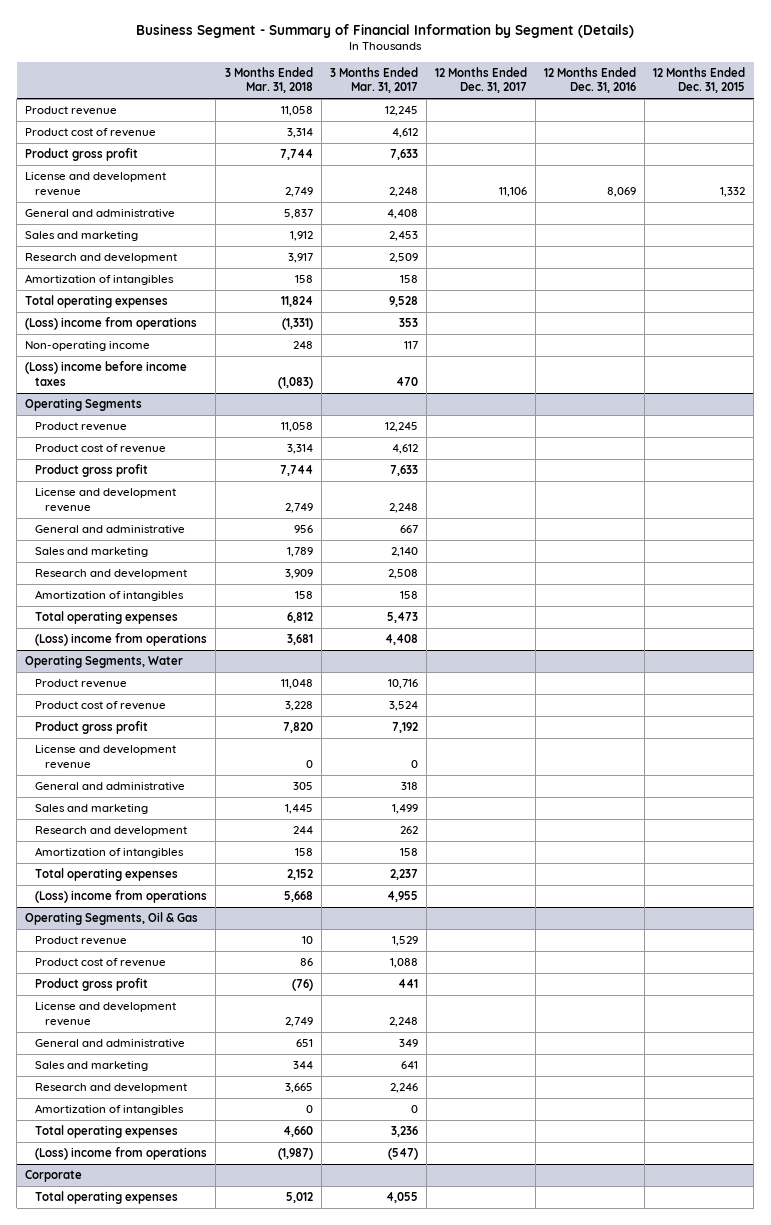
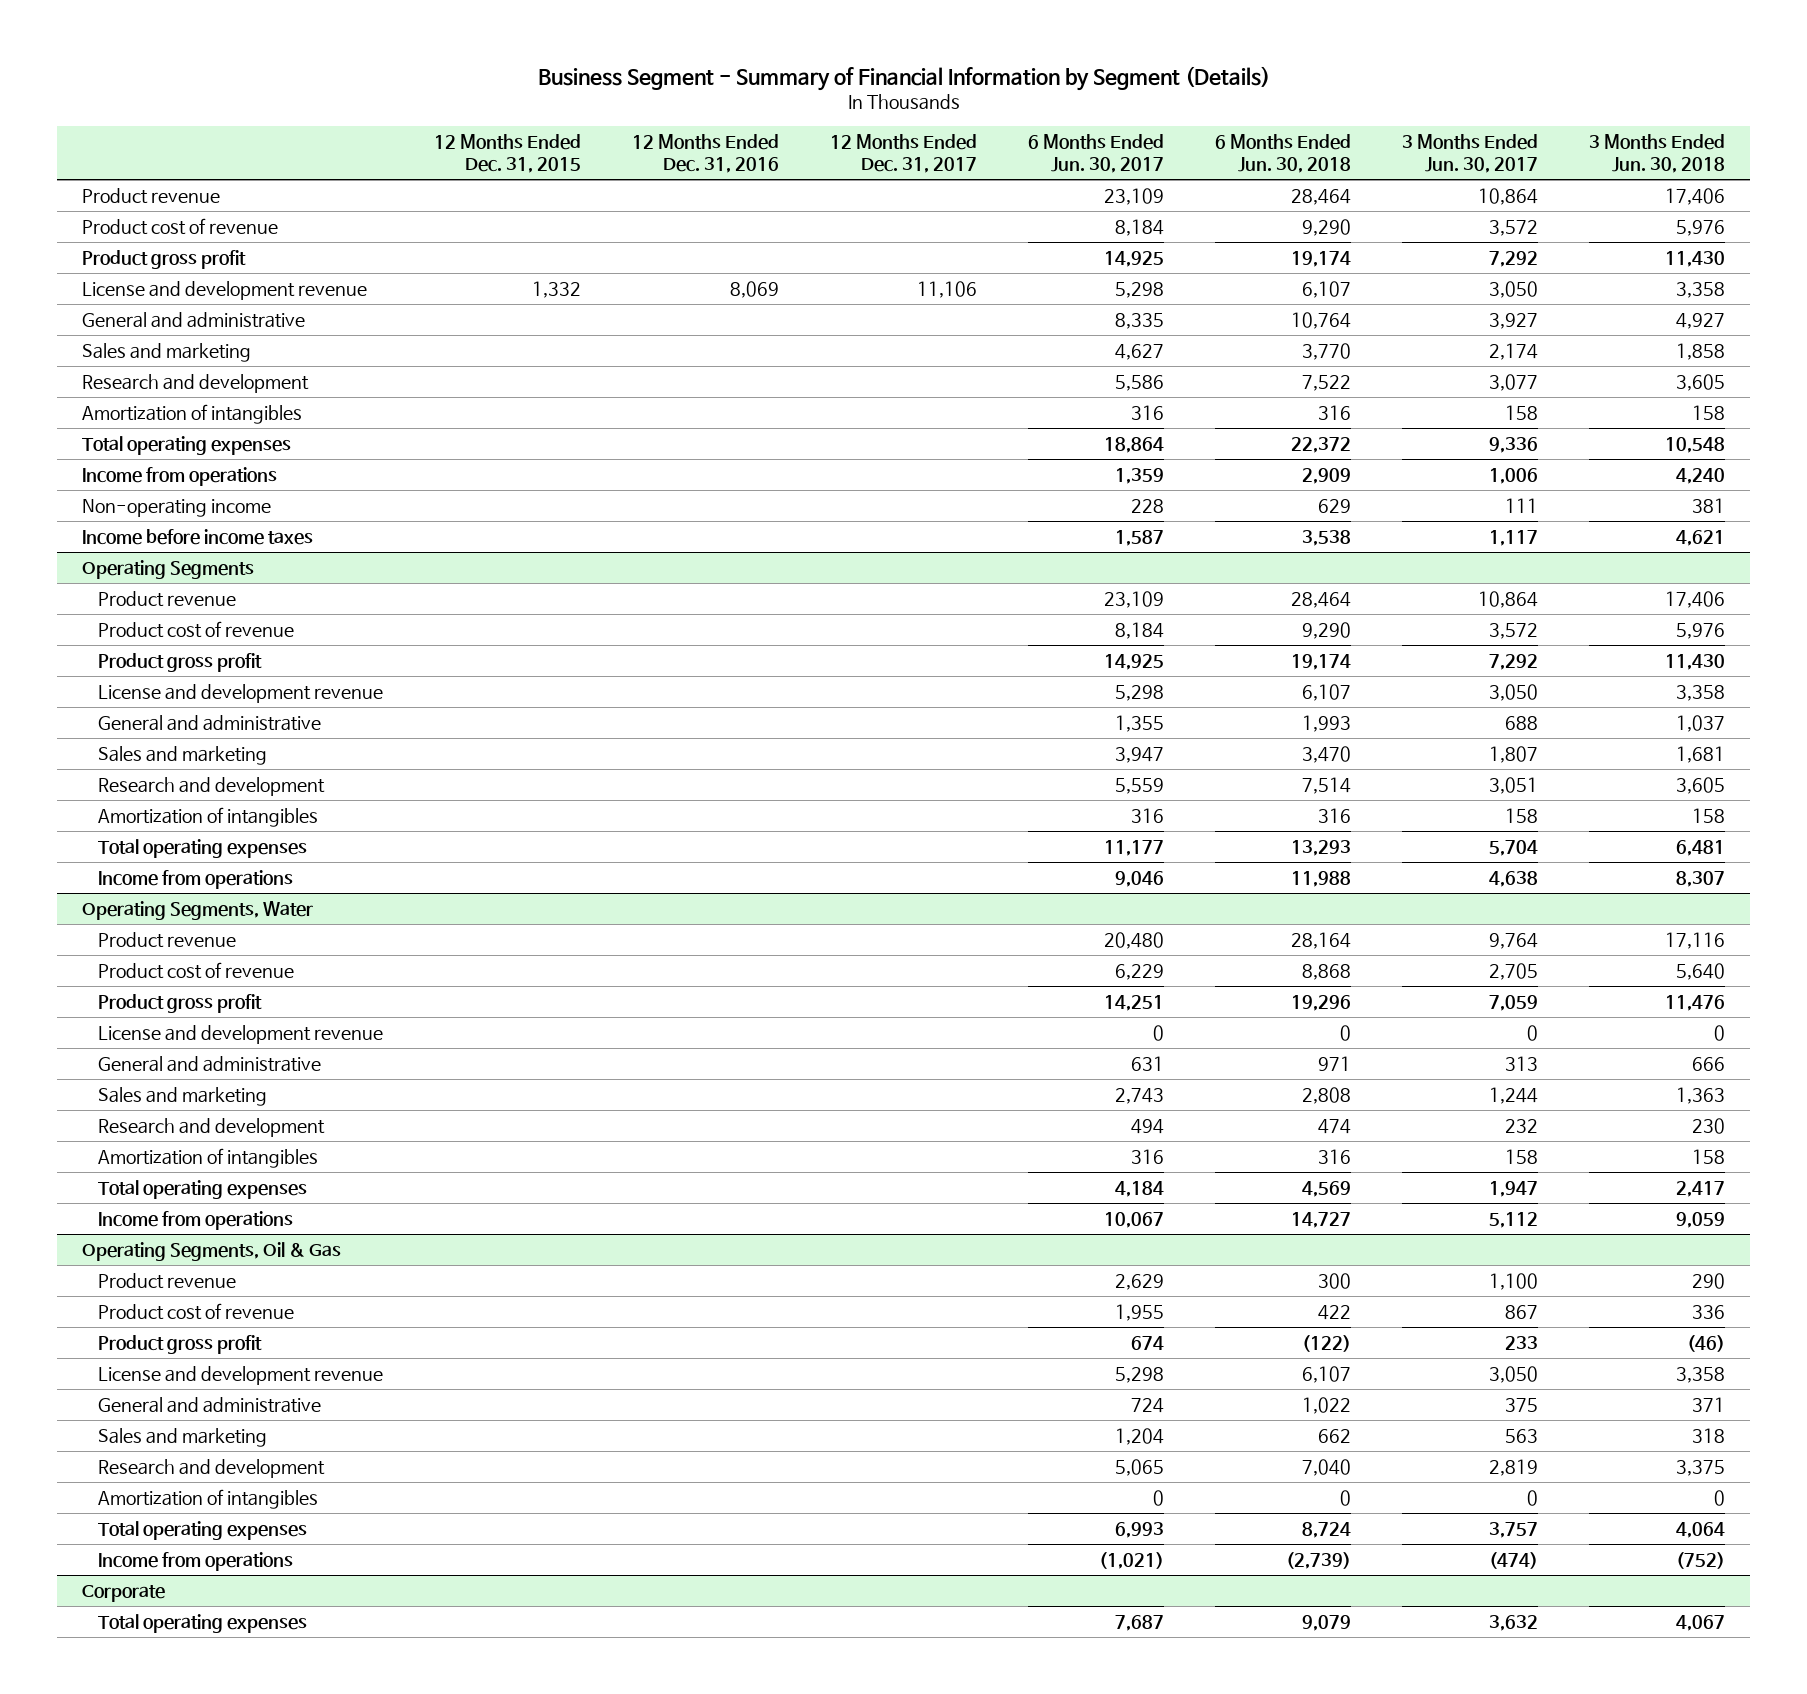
[224,67,313,94] 3 Months Ended Mar. 31, 2018 -> none
[329,67,418,94] 3 Months Ended Mar. 31, 2017 -> none
none -> [1028,133,1165,173] 6 Months Ended Jun. 30, 2017
none -> [1215,133,1352,173] 6 Months Ended Jun. 30, 2018
none -> [1401,133,1538,173] 3 Months Ended Jun. 30, 2017
none -> [1588,133,1725,173] 3 Months Ended Jun. 30, 2018
[25,317,198,331] (Loss) income from operations -> [82,466,278,486] Income from operations
[25,361,188,386] (Loss) income before income taxes -> [82,528,314,545] Income before income taxes
[35,633,208,647] (Loss) income from operations -> [98,869,294,889] Income from operations
[35,890,208,904] (Loss) income from operations -> [98,1210,294,1230] Income from operations
[35,1147,208,1161] (Loss) income from operations -> [98,1551,294,1571] Income from operations

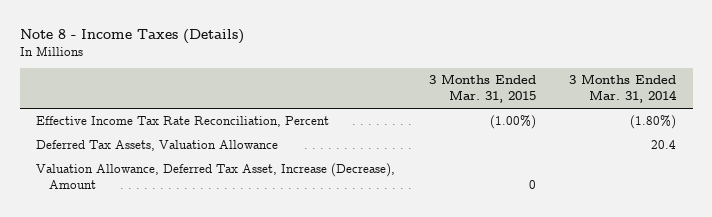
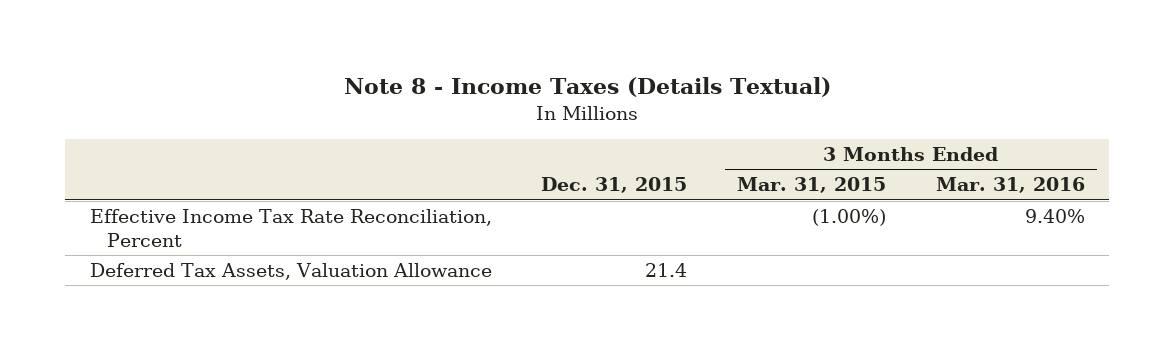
[19,28,244,44] Note 8 - Income Taxes (Details) -> [344,77,832,98] Note 8 - Income Taxes (Details Textual)
[569,74,678,104] 3 Months Ended Mar. 31, 2014 -> none
none -> [541,177,688,194] Dec. 31, 2015
none -> [935,177,1085,194] Mar. 31, 2016
[36,163,396,190] Valuation Allowance, Deferred Tax Asset, Increase (Decrease), Amount -> none

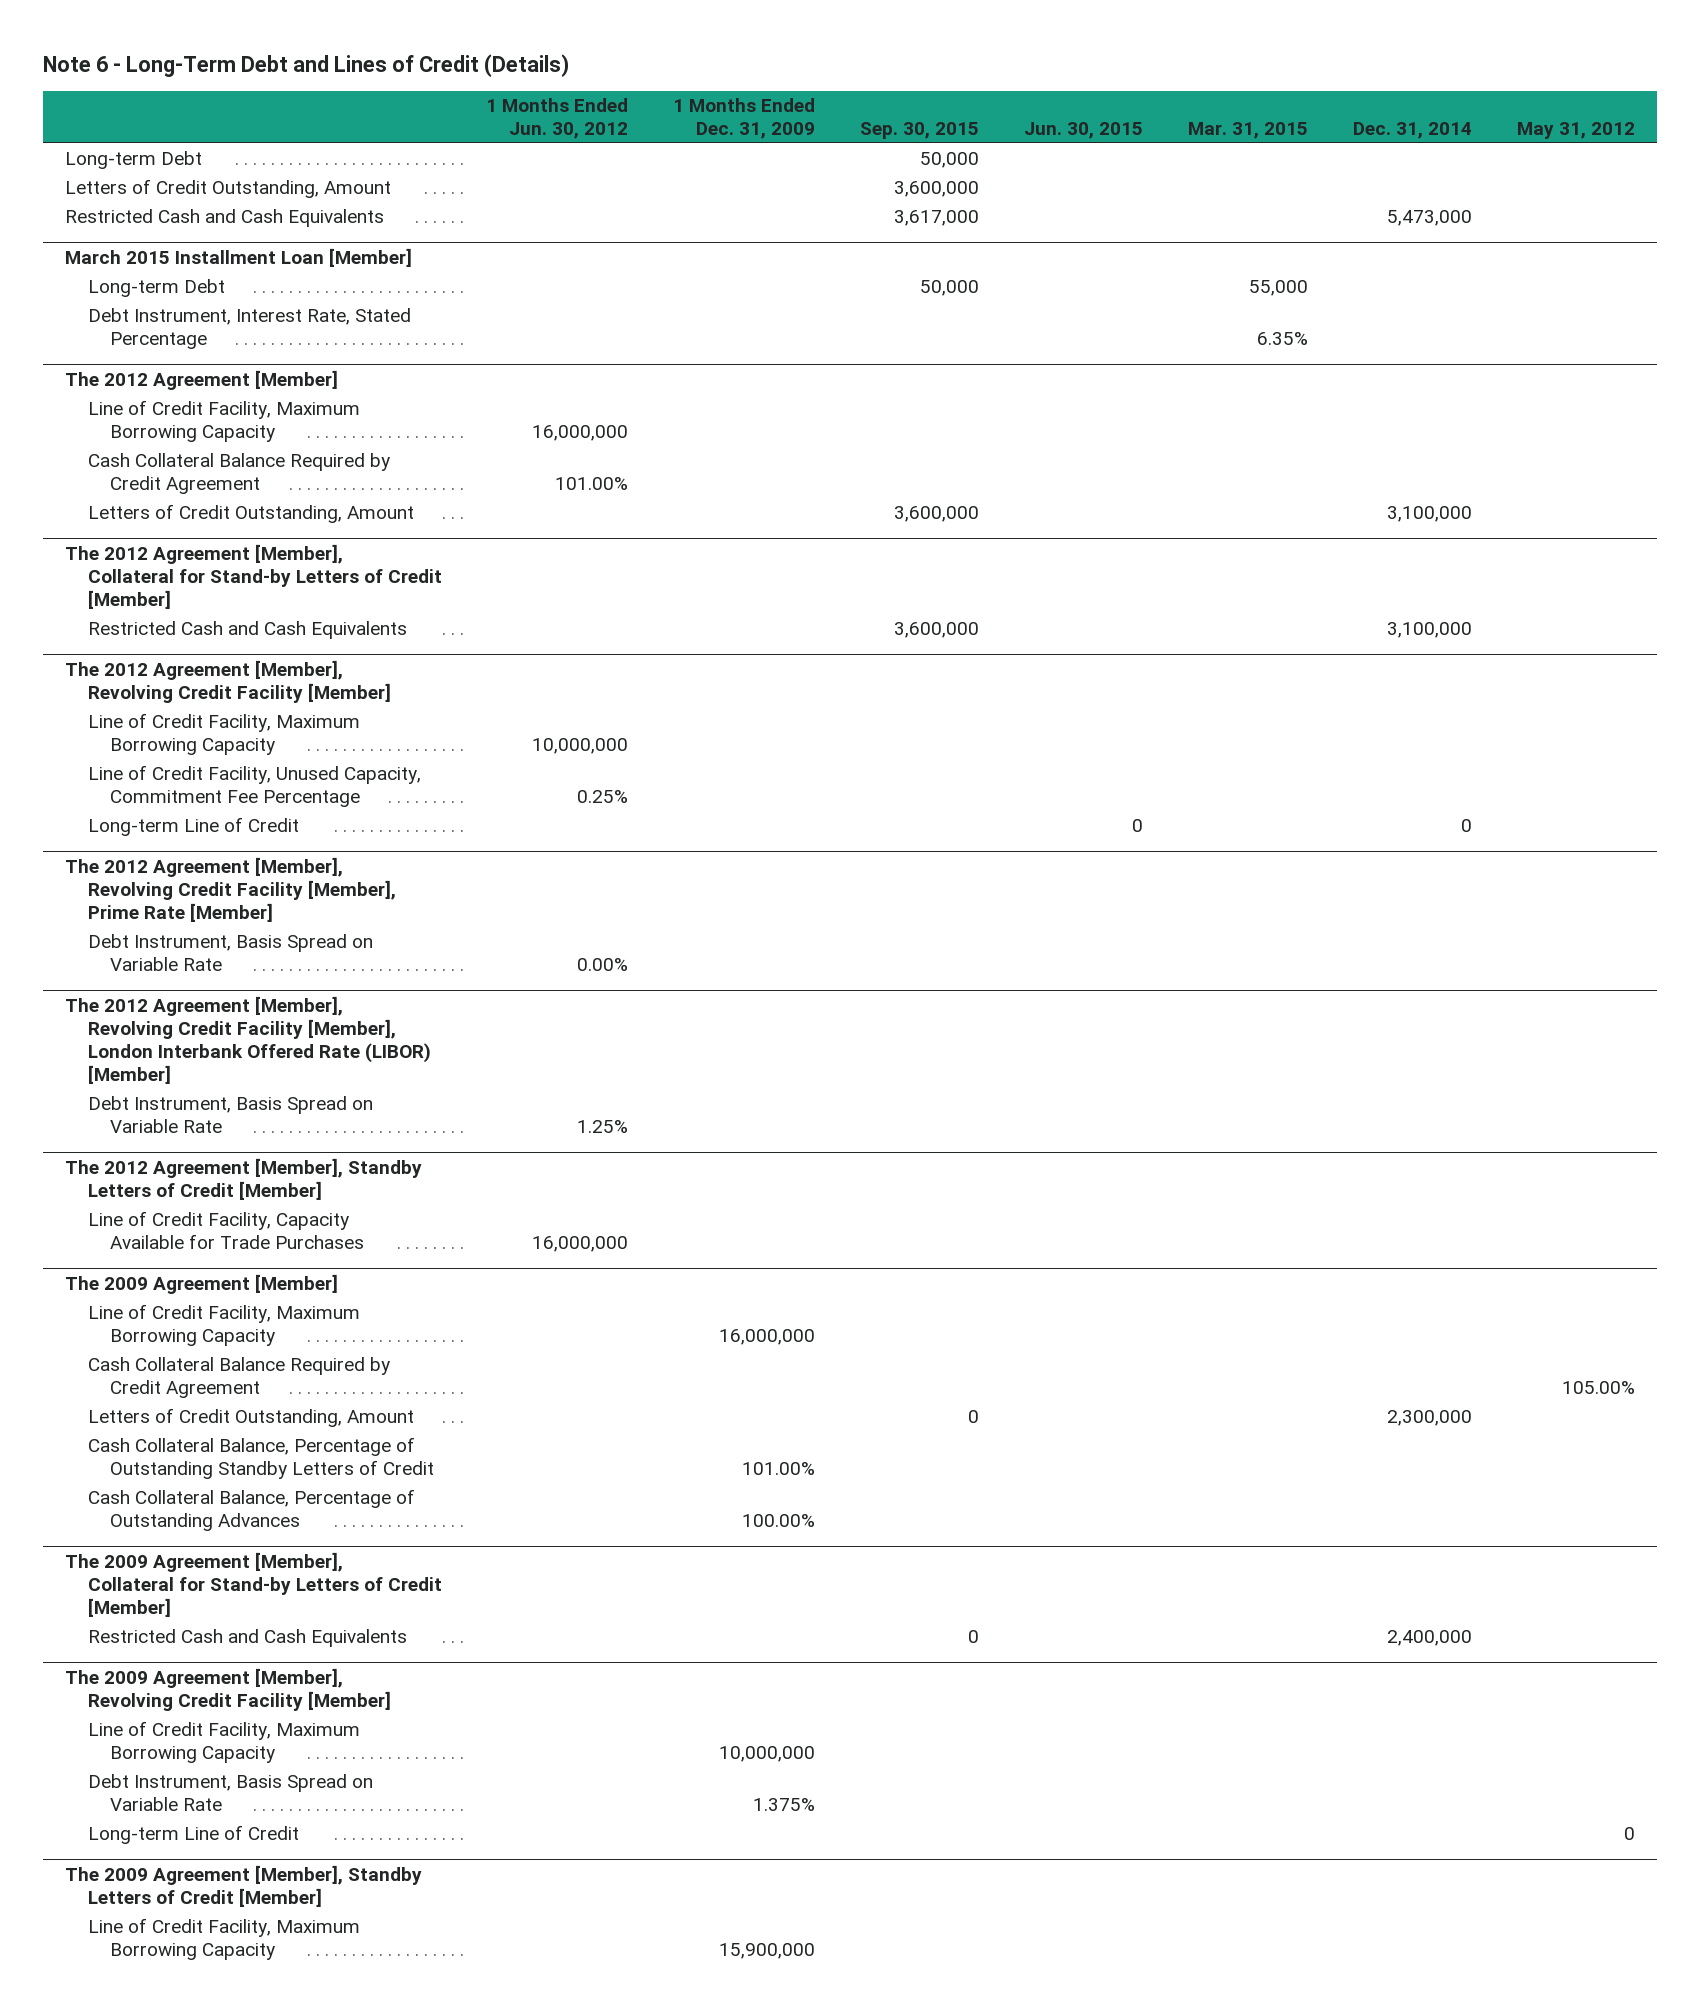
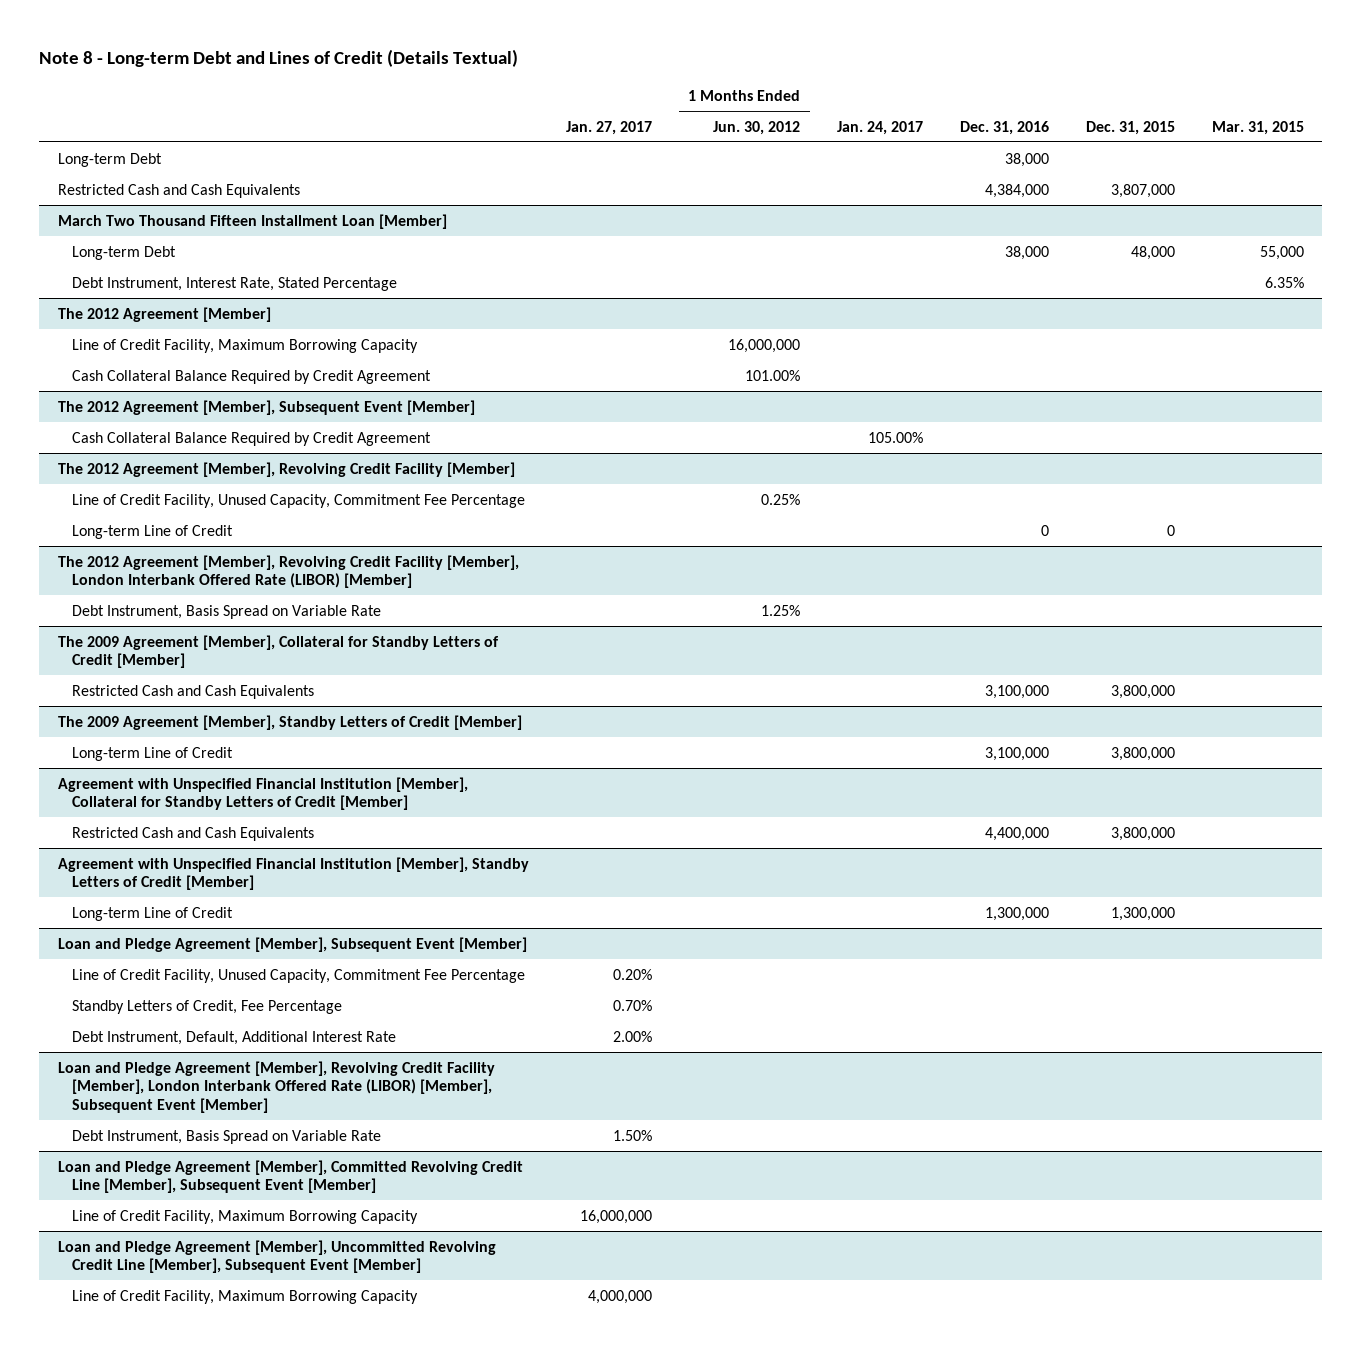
[42,53,569,77] Note 6 - Long-Term Debt and Lines of Credit (Details) -> [39,49,519,68] Note 8 - Long-term Debt and Lines of Credit (Details Textual)
[673,97,816,139] 1 Months Ended Dec. 31, 2009 -> none
[860,121,980,139] Sep. 30, 2015 -> none
[1024,121,1144,139] Jun. 30, 2015 -> none
[1352,121,1472,139] Dec. 31, 2014 -> none
[1516,121,1635,139] May 31, 2012 -> none
none -> [565,120,652,135] Jan. 27, 2017
none -> [837,120,924,135] Jan. 24, 2017
none -> [960,120,1050,135] Dec. 31, 2016
none -> [1086,120,1176,135] Dec. 31, 2015
[65,179,392,199] Letters of Credit Outstanding, Amount -> none
[65,247,413,267] March 2015 Installment Loan [Member] -> [57,213,447,229] March Two Thousand Fifteen Installment Loan [Member]
[87,504,414,524] Letters of Credit Outstanding, Amount -> none
[65,543,442,610] The 2012 Agreement [Member], Collateral for Stand-by Letters of Credit [Member] -> none
[87,621,407,640] Restricted Cash and Cash Equivalents -> none
none -> [57,399,475,415] The 2012 Agreement [Member], Subsequent Event [Member]
none -> [72,431,432,446] Cash Collateral Balance Required by Credit Agreement
[87,713,360,756] Line of Credit Facility, Maximum Borrowing Capacity -> none
[65,856,396,923] The 2012 Agreement [Member], Revolving Credit Facility [Member], Prime Rate [Member] -> none
[87,934,373,972] Debt Instrument, Basis Spread on Variable Rate -> none
[65,1157,423,1200] The 2012 Agreement [Member], Standby Letters of Credit [Member] -> none
[87,1211,365,1250] Line of Credit Facility, Capacity Available for Trade Purchases -> none
[65,1273,339,1294] The 2009 Agreement [Member] -> none
[87,1304,360,1347] Line of Credit Facility, Maximum Borrowing Capacity -> none
[87,1357,390,1399] Cash Collateral Balance Required by Credit Agreement -> none
[87,1408,414,1428] Letters of Credit Outstanding, Amount -> none
[87,1437,435,1480] Cash Collateral Balance, Percentage of Outstanding Standby Letters of Credit -> none
[87,1489,415,1532] Cash Collateral Balance, Percentage of Outstanding Advances -> none
[65,1551,442,1618] The 2009 Agreement [Member], Collateral for Stand-by Letters of Credit [Member] -> [57,634,499,669] The 2009 Agreement [Member], Collateral for Standby Letters of Credit [Member]
[65,1667,391,1711] The 2009 Agreement [Member], Revolving Credit Facility [Member] -> none
[87,1721,360,1764] Line of Credit Facility, Maximum Borrowing Capacity -> none
[87,1774,373,1812] Debt Instrument, Basis Spread on Variable Rate -> none
[87,1825,299,1845] Long-term Line of Credit -> none
[87,1918,360,1961] Line of Credit Facility, Maximum Borrowing Capacity -> none
none -> [72,746,234,761] Long-term Line of Credit
none -> [57,776,468,811] Agreement with Unspecified Financial Institution [Member], Collateral for Standby Letters of Credit [Member]
none -> [72,826,315,841] Restricted Cash and Cash Equivalents
none -> [57,856,529,891] Agreement with Unspecified Financial Institution [Member], Standby Letters of Credit [Member]
none -> [72,906,234,921] Long-term Line of Credit
none -> [57,936,527,952] Loan and Pledge Agreement [Member], Subsequent Event [Member]
none -> [72,968,526,983] Line of Credit Facility, Unused Capacity, Commitment Fee Percentage
none -> [72,999,343,1014] Standby Letters of Credit, Fee Percentage
none -> [72,1030,397,1045] Debt Instrument, Default, Additional Interest Rate
none -> [57,1060,495,1113] Loan and Pledge Agreement [Member], Revolving Credit Facility [Member], London Interbank Offered Rate (LIBOR) [Member], Subsequent Event [Member]
none -> [72,1129,382,1144] Debt Instrument, Basis Spread on Variable Rate
none -> [57,1159,523,1194] Loan and Pledge Agreement [Member], Committed Revolving Credit Line [Member], Subsequent Event [Member]
none -> [72,1209,419,1224] Line of Credit Facility, Maximum Borrowing Capacity
none -> [57,1239,496,1274] Loan and Pledge Agreement [Member], Uncommitted Revolving Credit Line [Member], Subsequent Event [Member]
none -> [72,1289,419,1304] Line of Credit Facility, Maximum Borrowing Capacity

